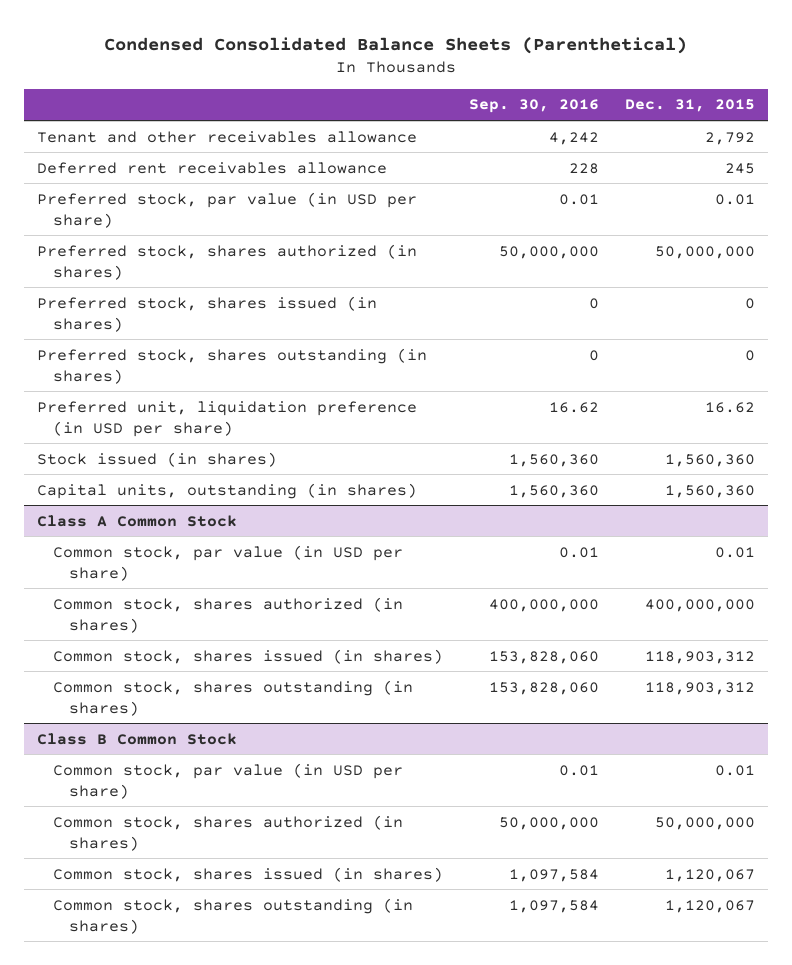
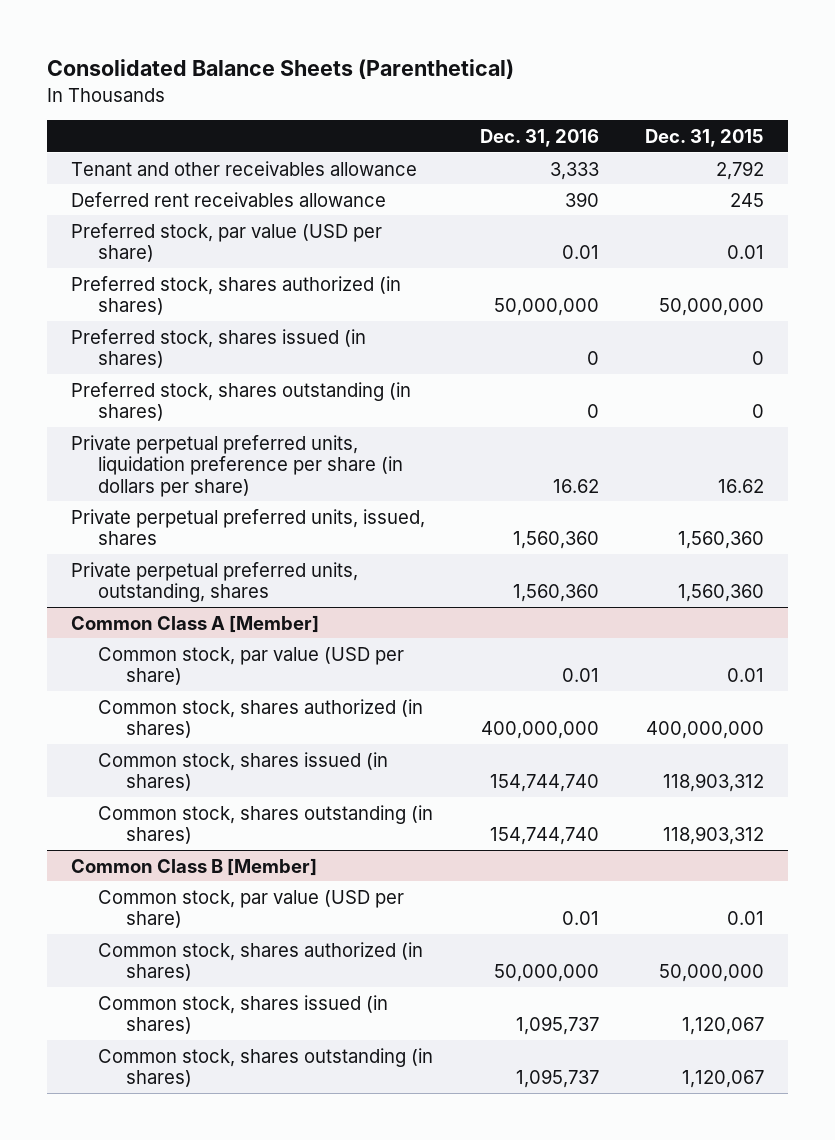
[104,36,688,54] Condensed Consolidated Balance Sheets (Parenthetical) -> [47,59,515,80] Consolidated Balance Sheets (Parenthetical)
[468,99,599,114] Sep. 30, 2016 -> none
none -> [479,128,599,147] Dec. 31, 2016
[37,191,418,228] Preferred stock, par value (in USD per share) -> [70,222,382,263] Preferred stock, par value (USD per share)
[37,400,418,437] Preferred unit, liquidation preference (in USD per share) -> [70,434,404,497] Private perpetual preferred units, liquidation preference per share (in dollars per share)
[37,451,278,467] Stock issued (in shares) -> [70,508,425,546] Private perpetual preferred units, issued, shares
[37,482,418,499] Capital units, outstanding (in shares) -> [70,561,358,603] Private perpetual preferred units, outstanding, shares
[37,514,238,527] Class A Common Stock -> [70,614,319,633] Common Class A [Member]
[52,544,403,581] Common stock, par value (in USD per share) -> [98,646,405,686] Common stock, par value (USD per share)
[37,732,238,745] Class B Common Stock -> [70,857,317,876] Common Class B [Member]
[52,762,403,799] Common stock, par value (in USD per share) -> [98,889,405,929] Common stock, par value (USD per share)

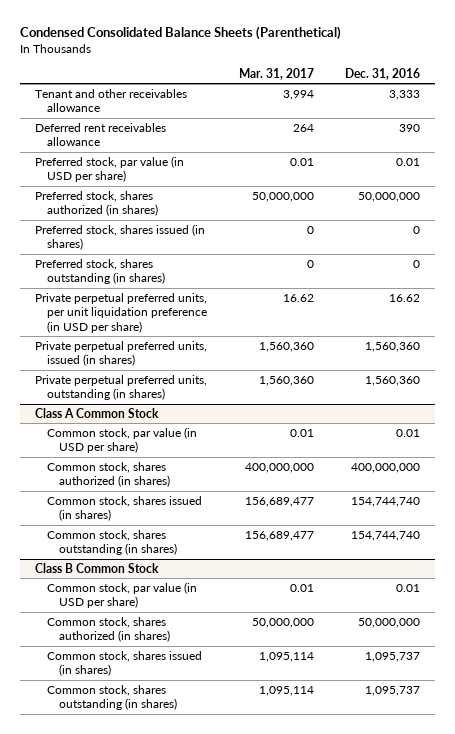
[47,59,515,80] Consolidated Balance Sheets (Parenthetical) -> [19,26,341,41] Condensed Consolidated Balance Sheets (Parenthetical)
[645,128,765,147] Dec. 31, 2015 -> none
none -> [238,67,314,80] Mar. 31, 2017
[70,222,382,263] Preferred stock, par value (USD per share) -> [35,155,185,183] Preferred stock, par value (in USD per share)
[70,434,404,497] Private perpetual preferred units, liquidation preference per share (in dollars per share) -> [35,292,208,333] Private perpetual preferred units, per unit liquidation preference (in USD per share)
[70,508,425,546] Private perpetual preferred units, issued, shares -> [35,340,208,367] Private perpetual preferred units, issued (in shares)
[70,561,358,603] Private perpetual preferred units, outstanding, shares -> [35,374,208,401] Private perpetual preferred units, outstanding (in shares)
[70,614,319,633] Common Class A [Member] -> [35,407,160,418] Class A Common Stock
[98,646,405,686] Common stock, par value (USD per share) -> [47,426,198,454] Common stock, par value (in USD per share)
[70,857,317,876] Common Class B [Member] -> [35,562,160,573] Class B Common Stock
[98,889,405,929] Common stock, par value (USD per share) -> [47,581,198,609] Common stock, par value (in USD per share)

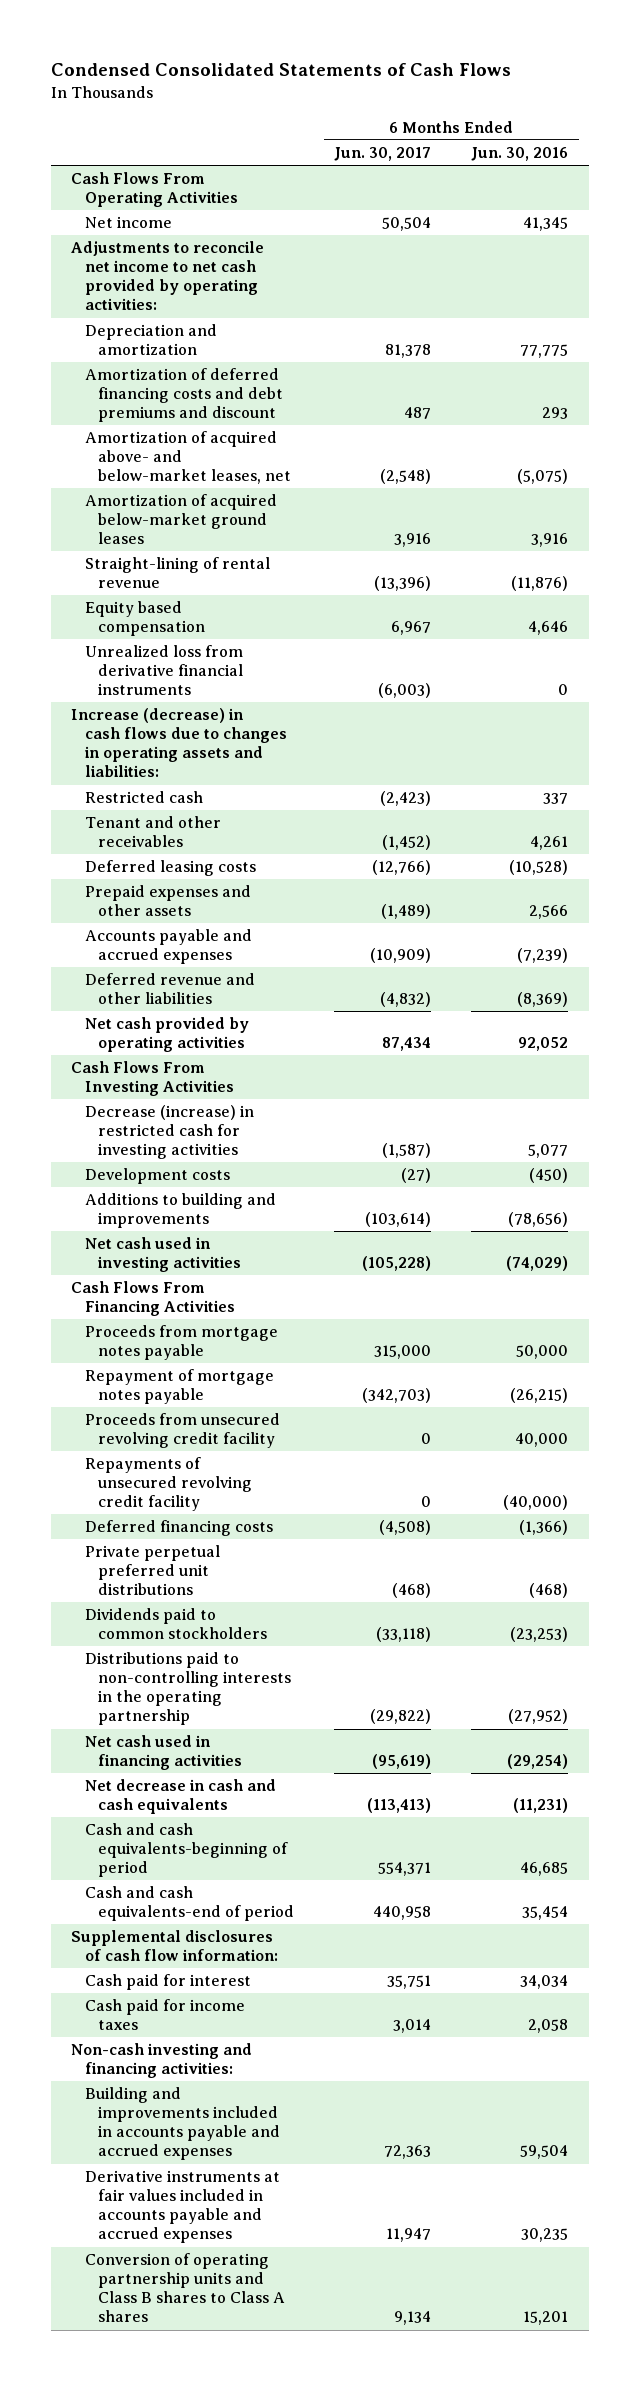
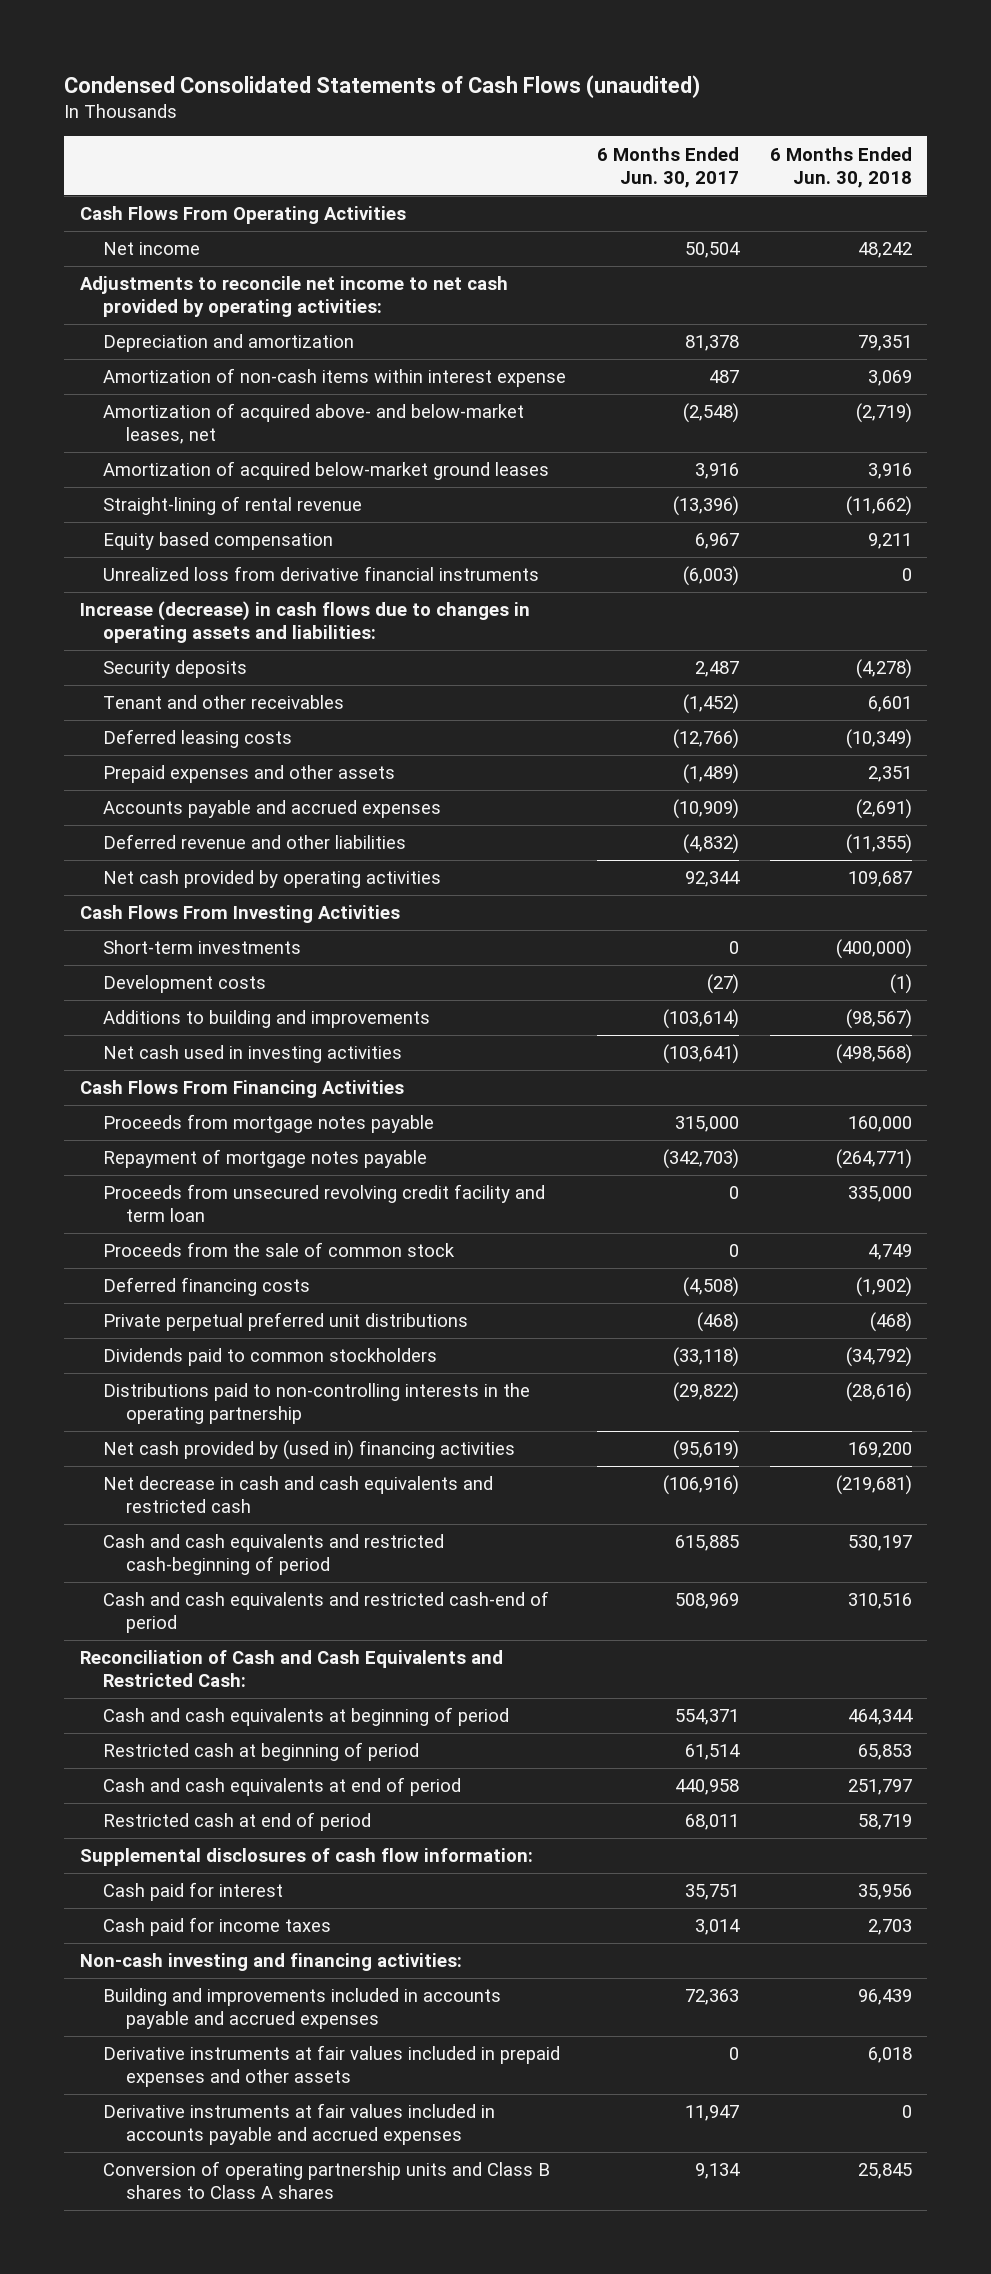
[51,63,512,77] Condensed Consolidated Statements of Cash Flows -> [64,74,701,98] Condensed Consolidated Statements of Cash Flows (unaudited)
[471,147,569,162] Jun. 30, 2016 -> none
none -> [769,146,912,188] 6 Months Ended Jun. 30, 2018
[84,368,283,423] Amortization of deferred financing costs and debt premiums and discount -> [102,368,566,388] Amortization of non-cash items within interest expense
[84,791,203,804] Restricted cash -> none
none -> [102,660,247,679] Security deposits
[382,1037,432,1052] 87,434 -> [684,871,740,888] 92,344
[84,1105,254,1160] Decrease (increase) in restricted cash for investing activities -> none
none -> [102,940,301,955] Short-term investments
[362,1256,432,1272] (105,228) -> [662,1044,739,1065] (103,641)
[84,1457,252,1512] Repayments of unsecured revolving credit facility -> none
[84,1413,280,1449] Proceeds from unsecured revolving credit facility -> [102,1184,545,1223] Proceeds from unsecured revolving credit facility and term loan
none -> [102,1242,455,1258] Proceeds from the sale of common stock
[84,1735,242,1771] Net cash used in financing activities -> [102,1440,515,1461] Net cash provided by (used in) financing activities
[84,1779,276,1815] Net decrease in cash and cash equivalents -> [102,1476,493,1514] Net decrease in cash and cash equivalents and restricted cash
[367,1798,432,1814] (113,413) -> [662,1475,739,1496] (106,916)
none -> [102,1534,444,1576] Cash and cash equivalents and restricted cash-beginning of period
none -> [102,1591,549,1634] Cash and cash equivalents and restricted cash-end of period
none -> [79,1650,503,1688] Reconciliation of Cash and Cash Equivalents and Restricted Cash:
[84,1823,288,1878] Cash and cash equivalents-beginning of period -> [102,1707,509,1727] Cash and cash equivalents at beginning of period
none -> [102,1742,419,1762] Restricted cash at beginning of period
[84,1886,294,1922] Cash and cash equivalents-end of period -> [102,1777,461,1797] Cash and cash equivalents at end of period
none -> [102,1812,371,1832] Restricted cash at end of period
none -> [102,2045,560,2088] Derivative instruments at fair values included in prepaid expenses and other assets

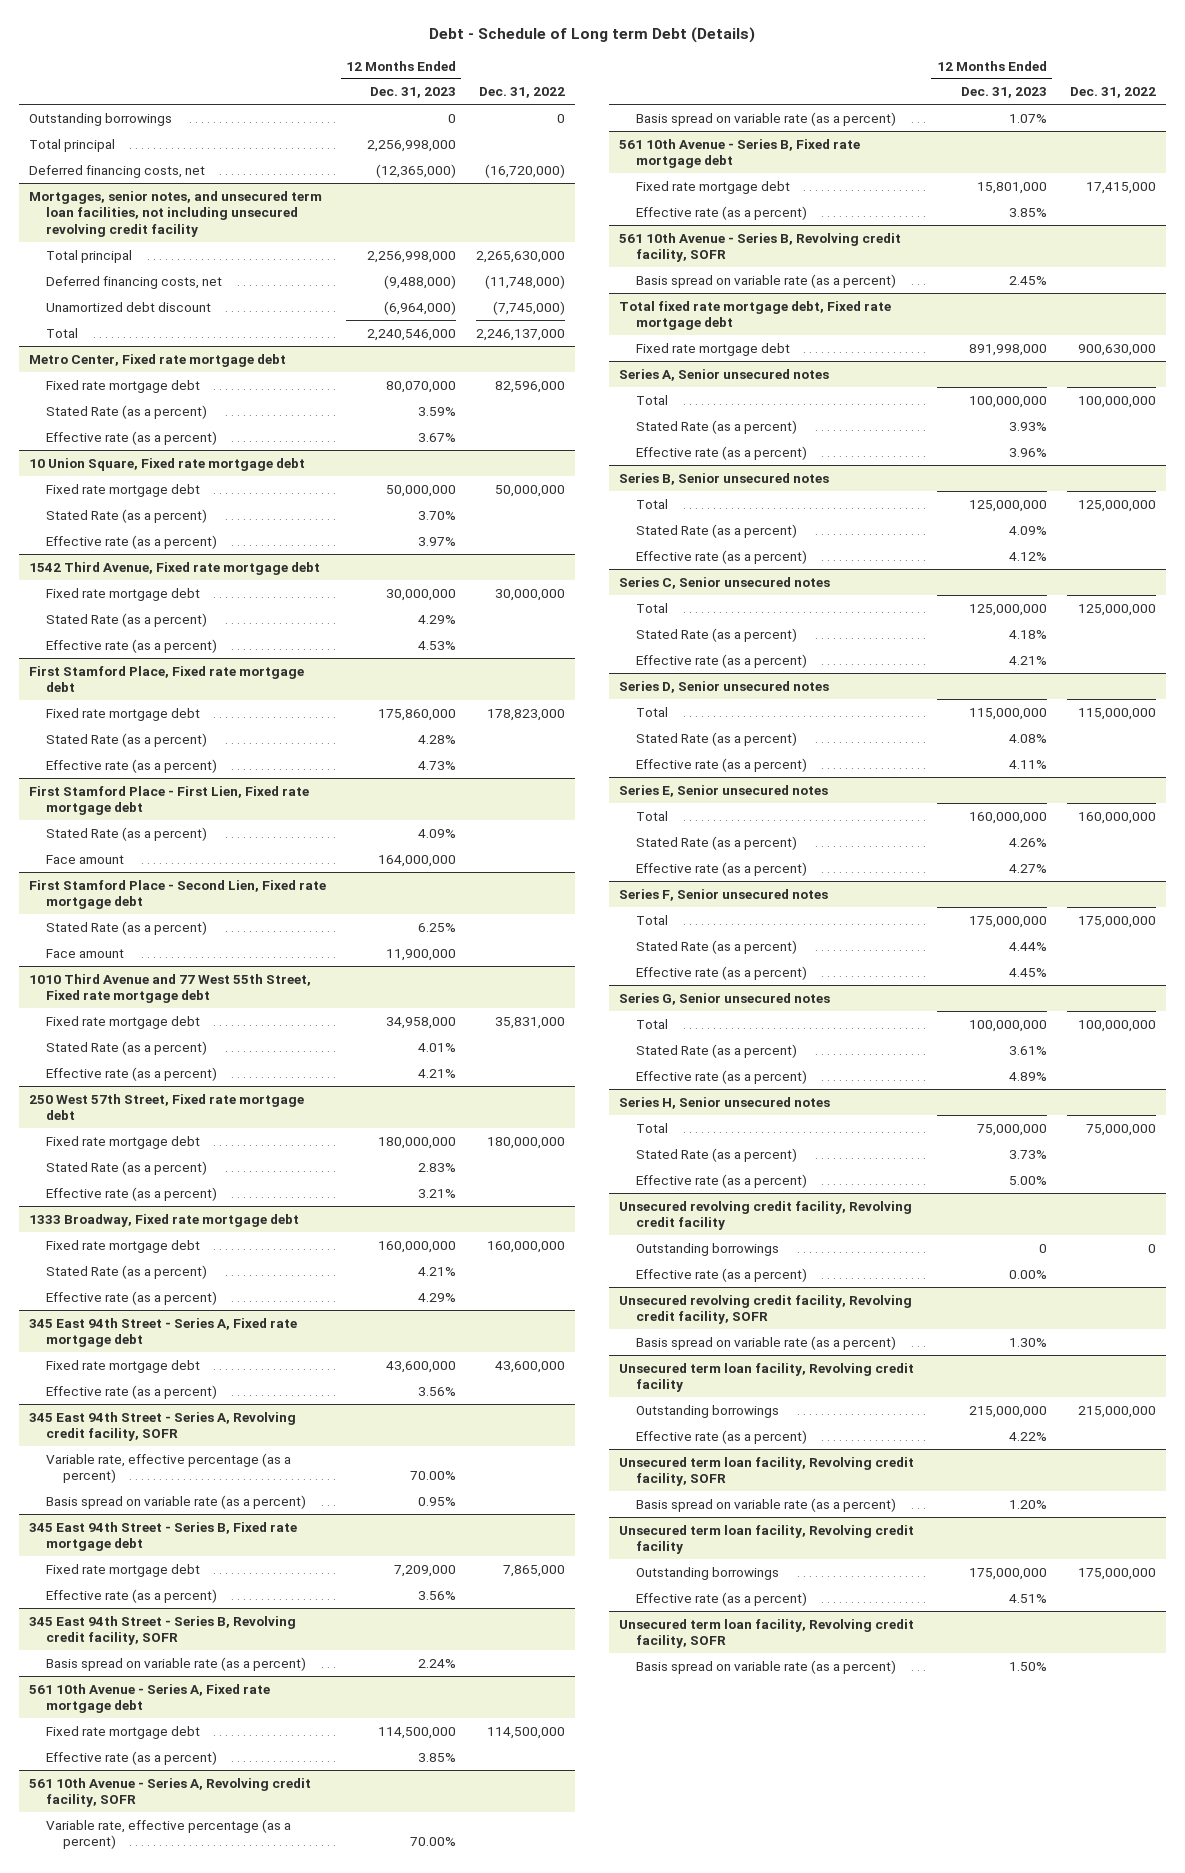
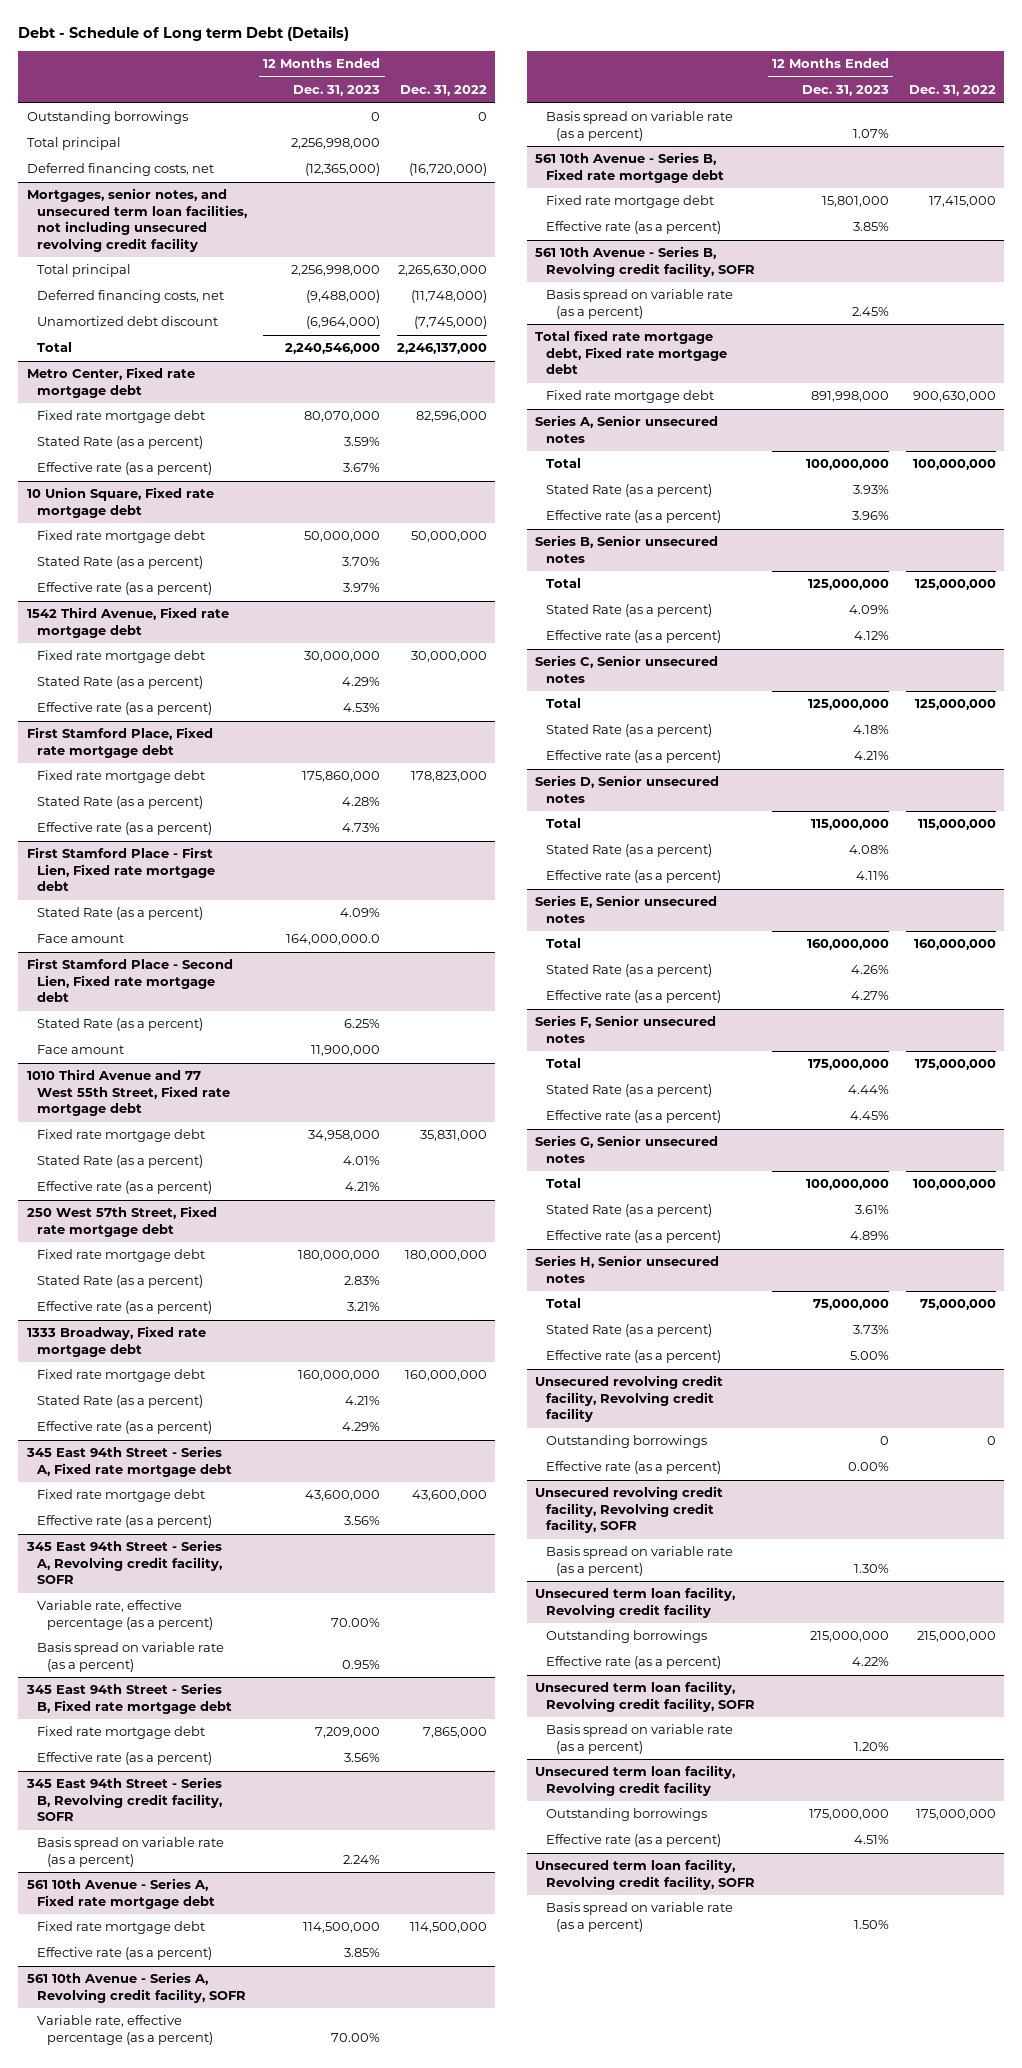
[377,854,456,867] 164,000,000 -> [286,934,381,946] 164,000,000.0

